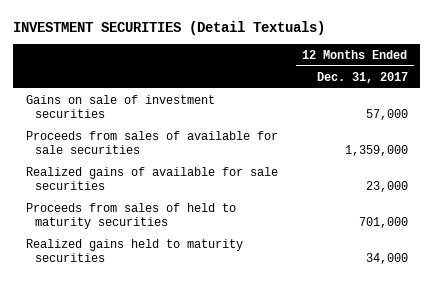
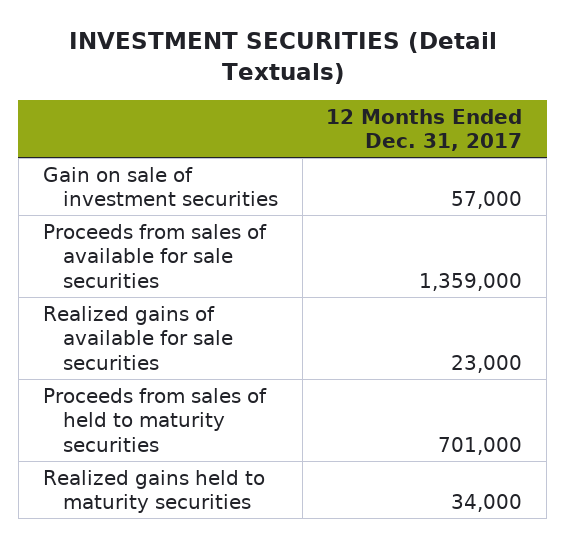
[25,94,215,119] Gains on sale of investment securities -> [42,166,278,207] Gain on sale of investment securities

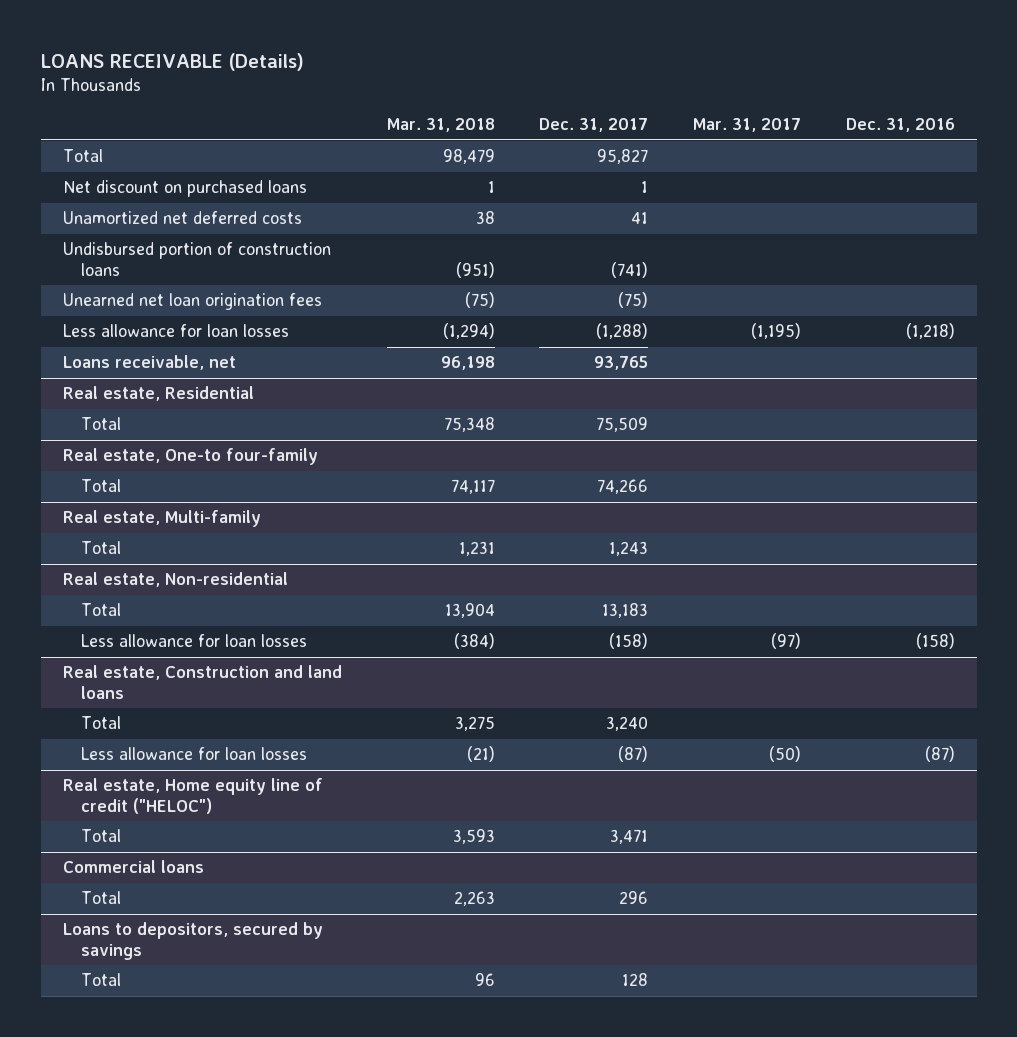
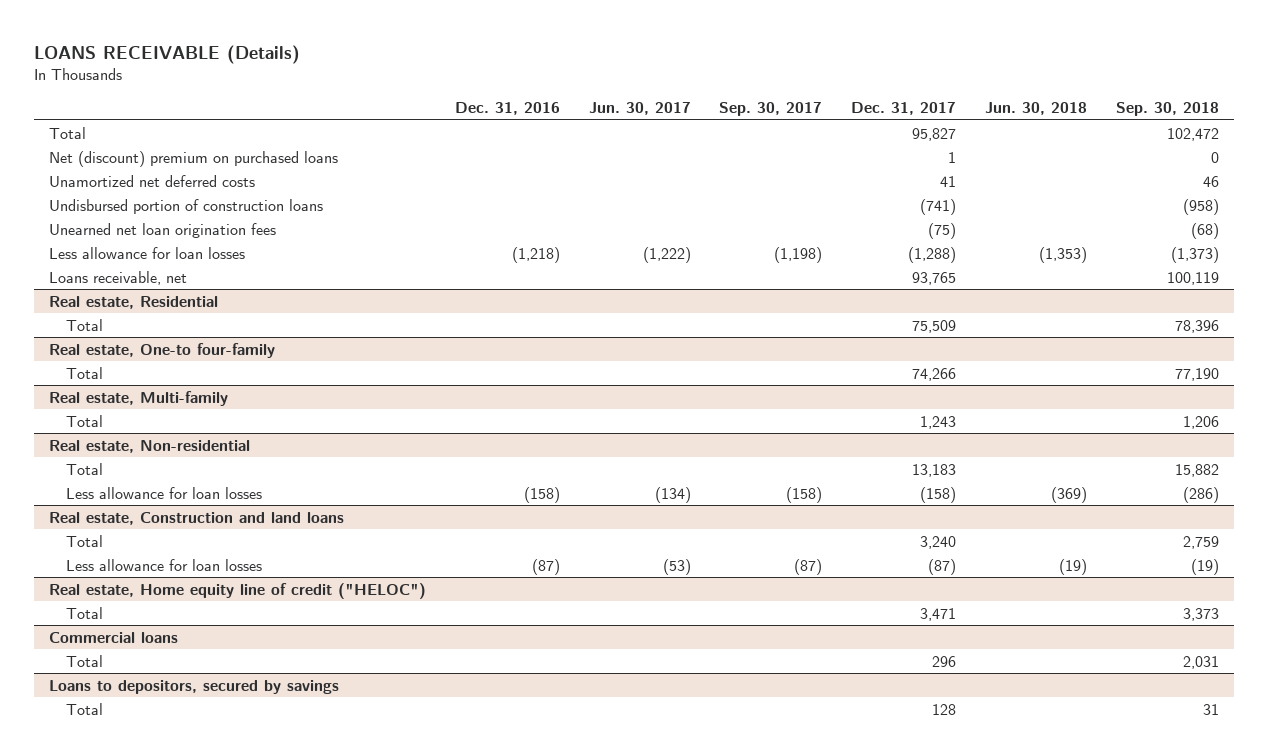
[386,118,495,133] Mar. 31, 2018 -> none
[692,118,801,133] Mar. 31, 2017 -> none
none -> [588,102,691,116] Jun. 30, 2017
none -> [719,102,823,117] Sep. 30, 2017
none -> [985,102,1088,116] Jun. 30, 2018
none -> [1116,102,1220,117] Sep. 30, 2018
[62,180,307,198] Net discount on purchased loans -> [48,150,338,167] Net (discount) premium on purchased loans

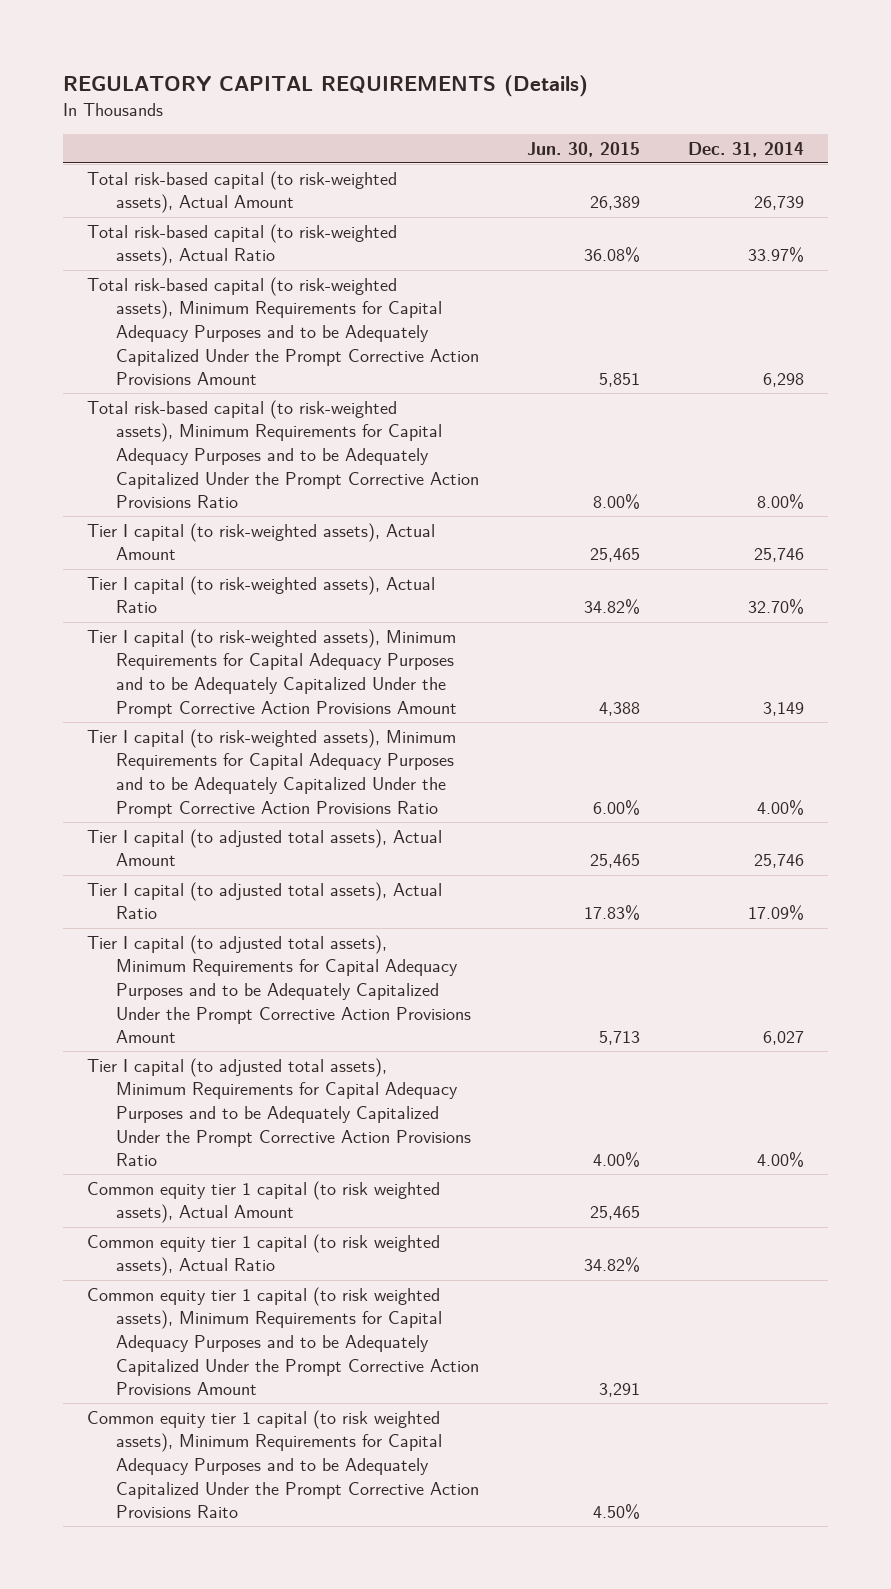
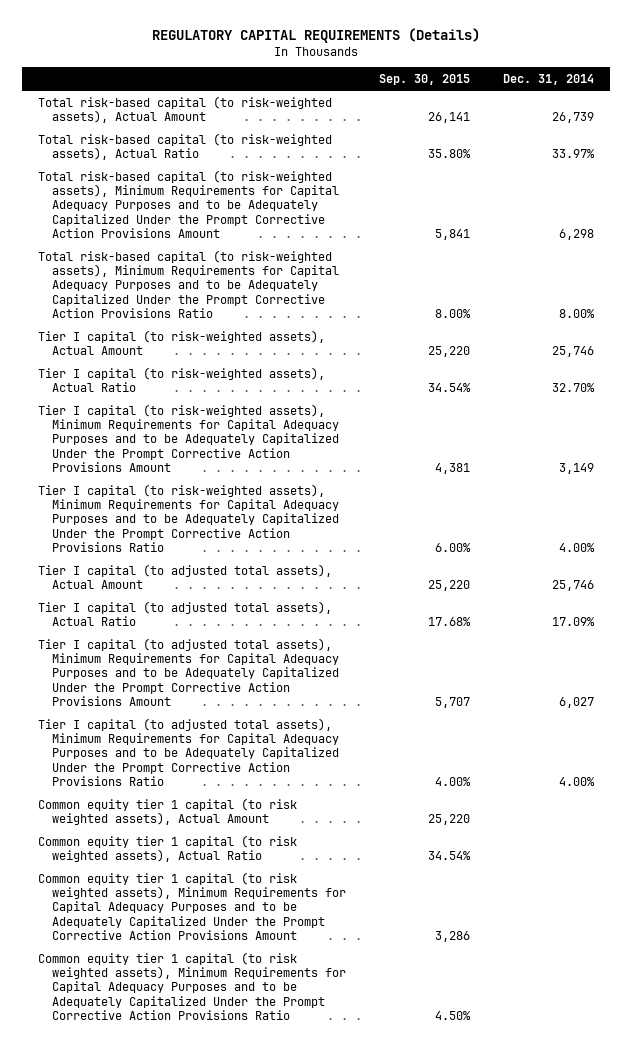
[526,141,640,157] Jun. 30, 2015 -> none
none -> [378,74,470,86] Sep. 30, 2015
[87,1409,479,1519] Common equity tier 1 capital (to risk weighted assets), Minimum Requirements for Capital Adequacy Purposes and to be Adequately Capitalized Under the Prompt Corrective Action Provisions Raito -> [38,951,346,1021] Common equity tier 1 capital (to risk weighted assets), Minimum Requirements for Capital Adequacy Purposes and to be Adequately Capitalized Under the Prompt Corrective Action Provisions Ratio

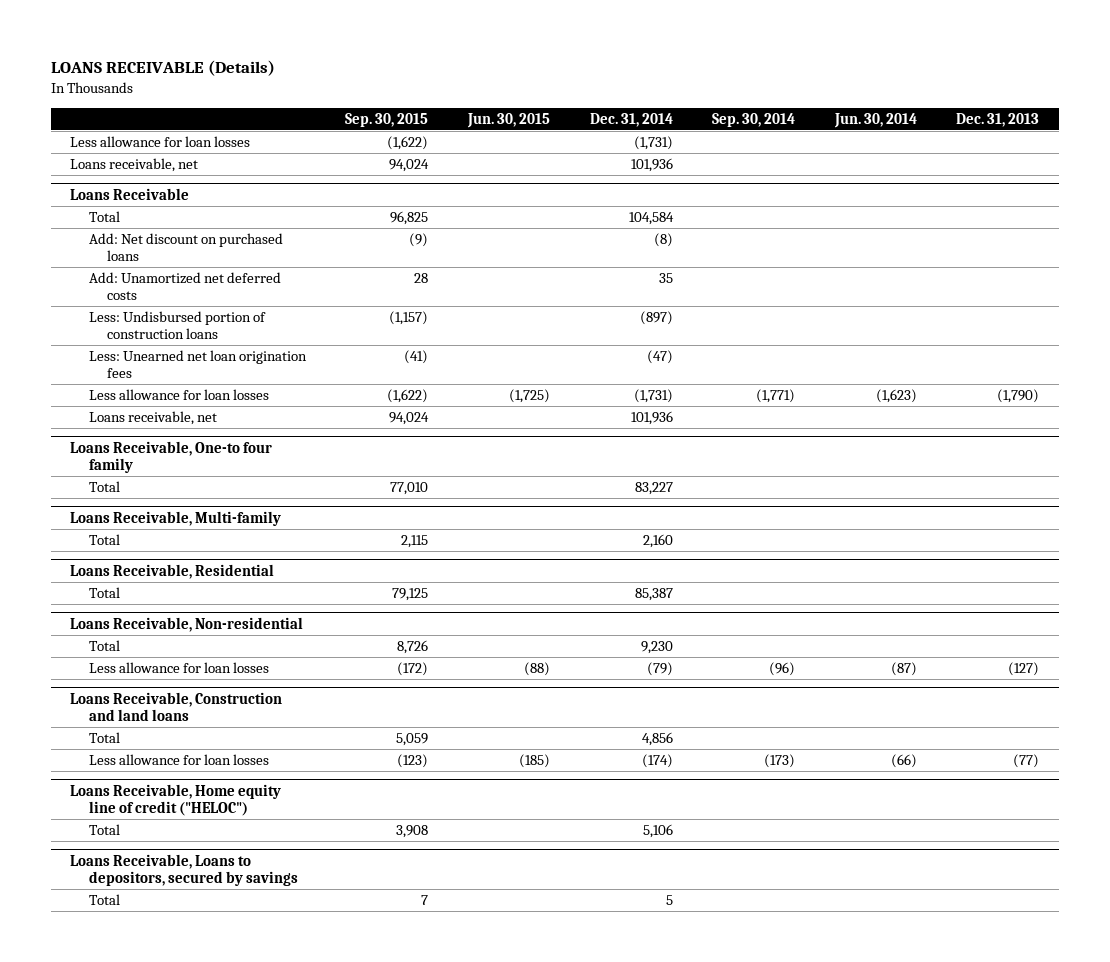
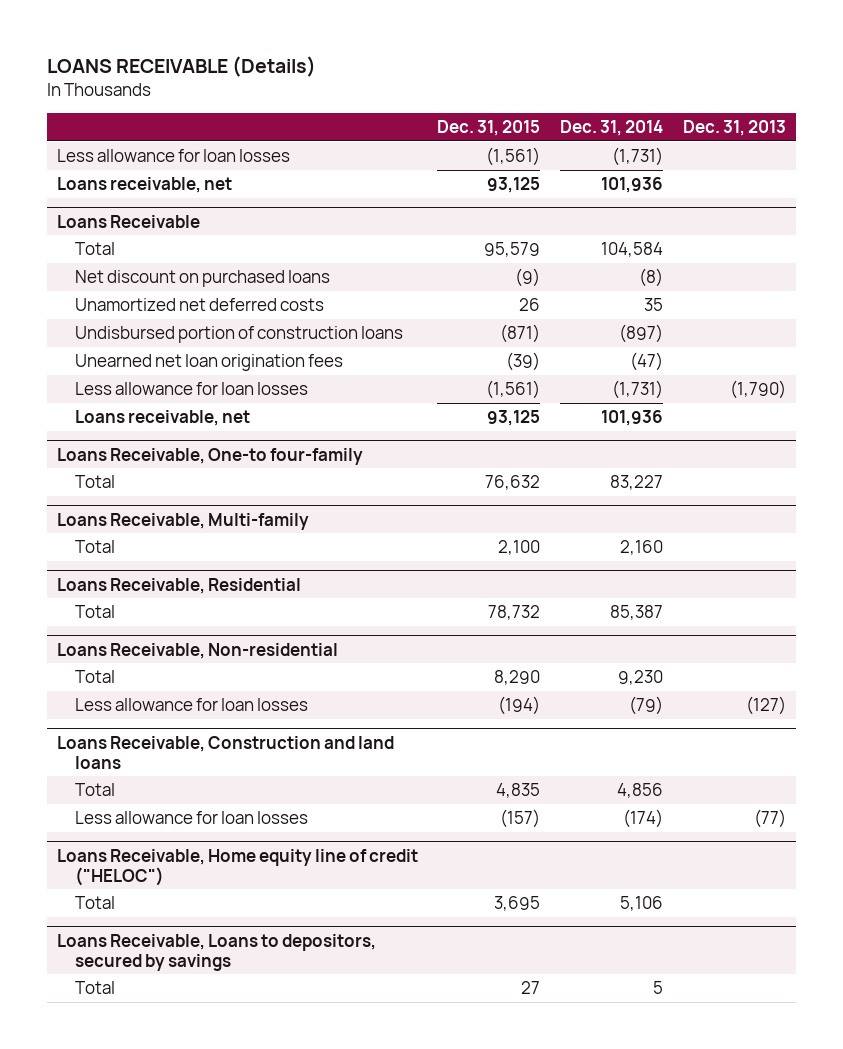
[345,112,429,127] Sep. 30, 2015 -> none
[467,112,551,128] Jun. 30, 2015 -> none
[712,112,796,127] Sep. 30, 2014 -> none
[833,112,917,128] Jun. 30, 2014 -> none
none -> [437,120,541,137] Dec. 31, 2015
[88,233,283,262] Add: Net discount on purchased loans -> [75,269,331,287] Net discount on purchased loans
[88,272,281,301] Add: Unamortized net deferred costs -> [75,297,325,311] Unamortized net deferred costs
[88,311,266,340] Less: Undisbursed portion of construction loans -> [75,325,404,343] Undisbursed portion of construction loans
[88,350,307,379] Less: Unearned net loan origination fees -> [75,353,344,371] Unearned net loan origination fees
[70,440,273,473] Loans Receivable, One-to four family -> [56,447,363,465] Loans Receivable, One-to four-family

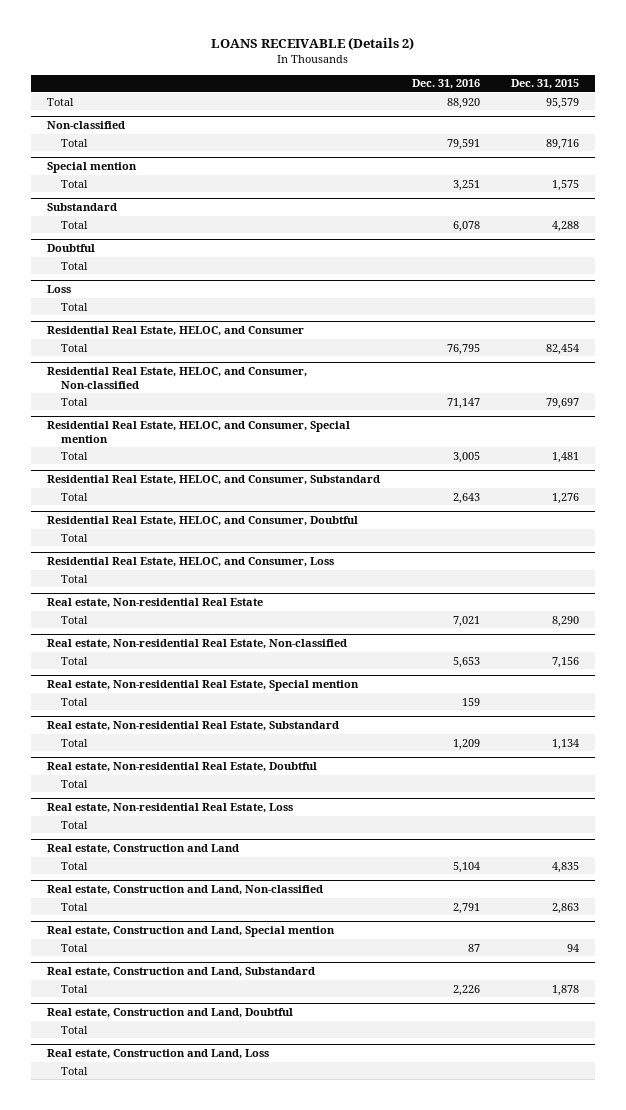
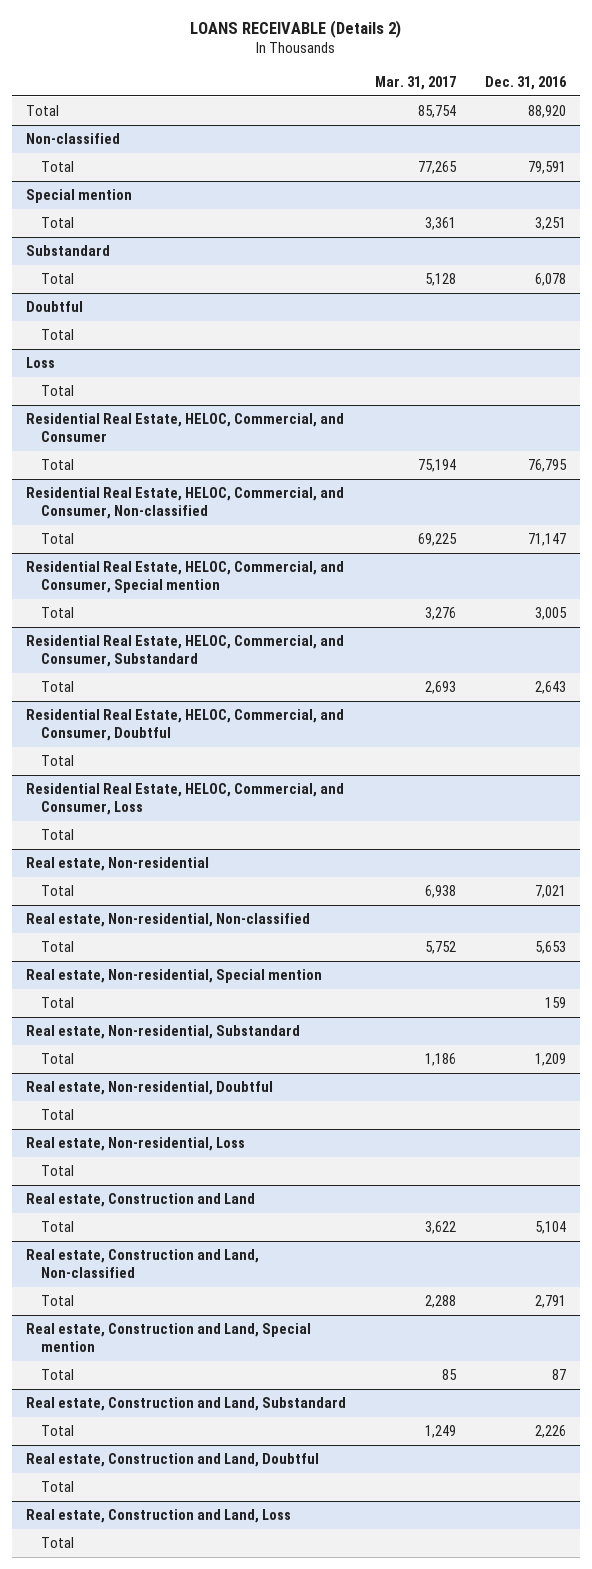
[511,79,580,90] Dec. 31, 2015 -> none
none -> [374,75,456,90] Mar. 31, 2017
[46,326,304,337] Residential Real Estate, HELOC, and Consumer -> [26,413,345,442] Residential Real Estate, HELOC, Commercial, and Consumer
[46,367,307,389] Residential Real Estate, HELOC, and Consumer, Non-classified -> [26,487,345,519] Residential Real Estate, HELOC, Commercial, and Consumer, Non-classified
[46,421,350,443] Residential Real Estate, HELOC, and Consumer, Special mention -> [26,561,345,593] Residential Real Estate, HELOC, Commercial, and Consumer, Special mention
[46,475,380,486] Residential Real Estate, HELOC, and Consumer, Substandard -> [26,635,345,667] Residential Real Estate, HELOC, Commercial, and Consumer, Substandard
[46,516,358,527] Residential Real Estate, HELOC, and Consumer, Doubtful -> [26,709,345,741] Residential Real Estate, HELOC, Commercial, and Consumer, Doubtful
[46,557,334,568] Residential Real Estate, HELOC, and Consumer, Loss -> [26,783,345,815] Residential Real Estate, HELOC, Commercial, and Consumer, Loss
[46,598,263,609] Real estate, Non-residential Real Estate -> [26,857,210,872] Real estate, Non-residential
[46,639,347,650] Real estate, Non-residential Real Estate, Non-classified -> [26,913,311,928] Real estate, Non-residential, Non-classified
[46,680,359,692] Real estate, Non-residential Real Estate, Special mention -> [26,969,323,984] Real estate, Non-residential, Special mention
[46,721,339,732] Real estate, Non-residential Real Estate, Substandard -> [26,1025,301,1040] Real estate, Non-residential, Substandard
[46,762,317,773] Real estate, Non-residential Real Estate, Doubtful -> [26,1081,274,1096] Real estate, Non-residential, Doubtful
[46,803,293,814] Real estate, Non-residential Real Estate, Loss -> [26,1137,246,1152] Real estate, Non-residential, Loss

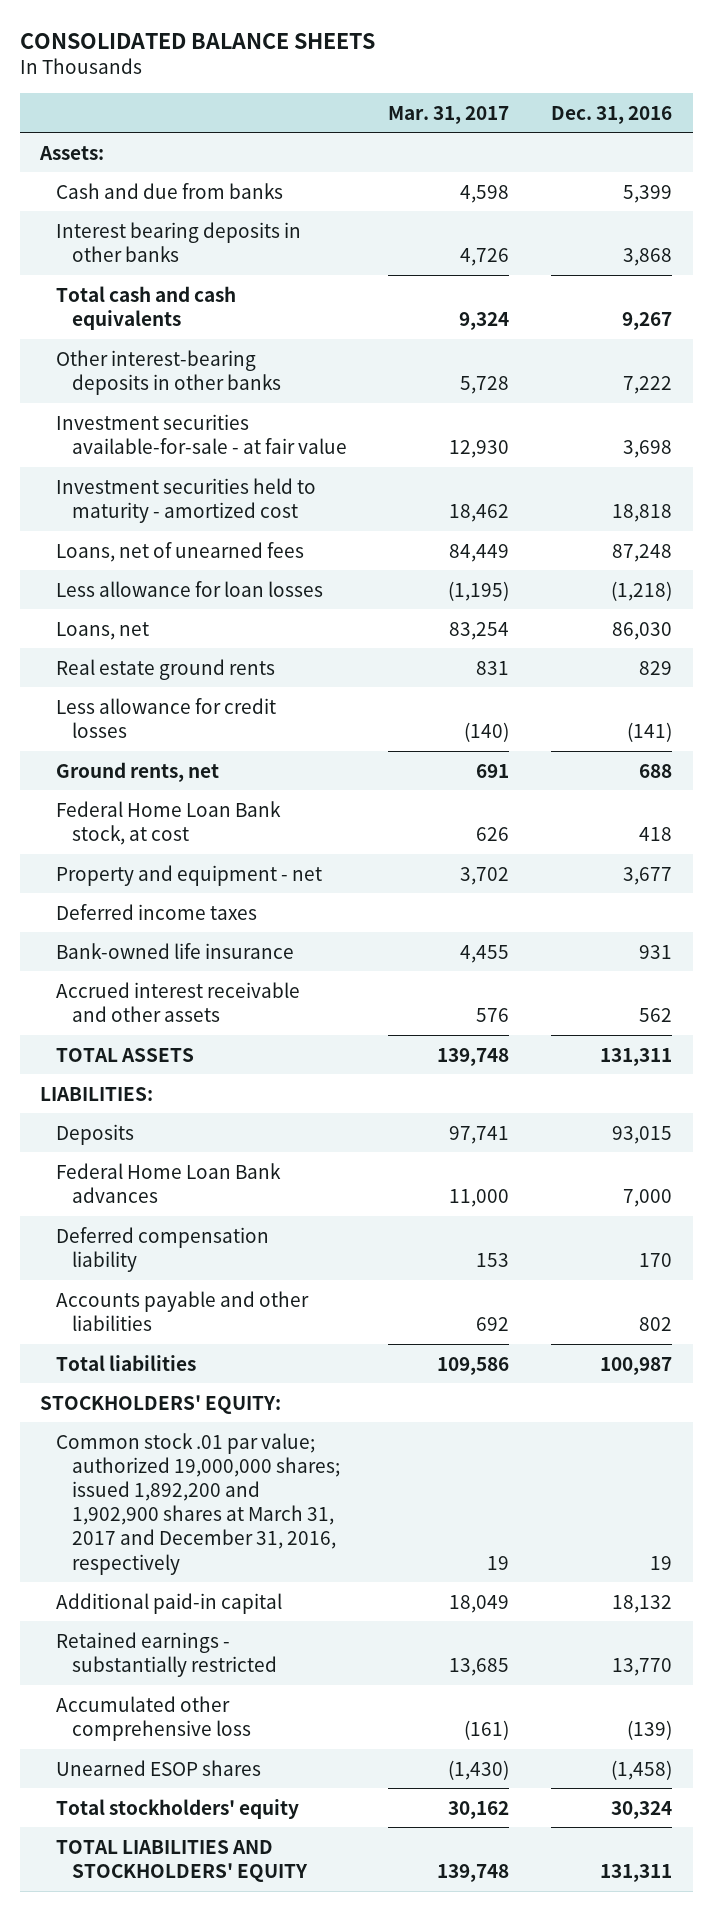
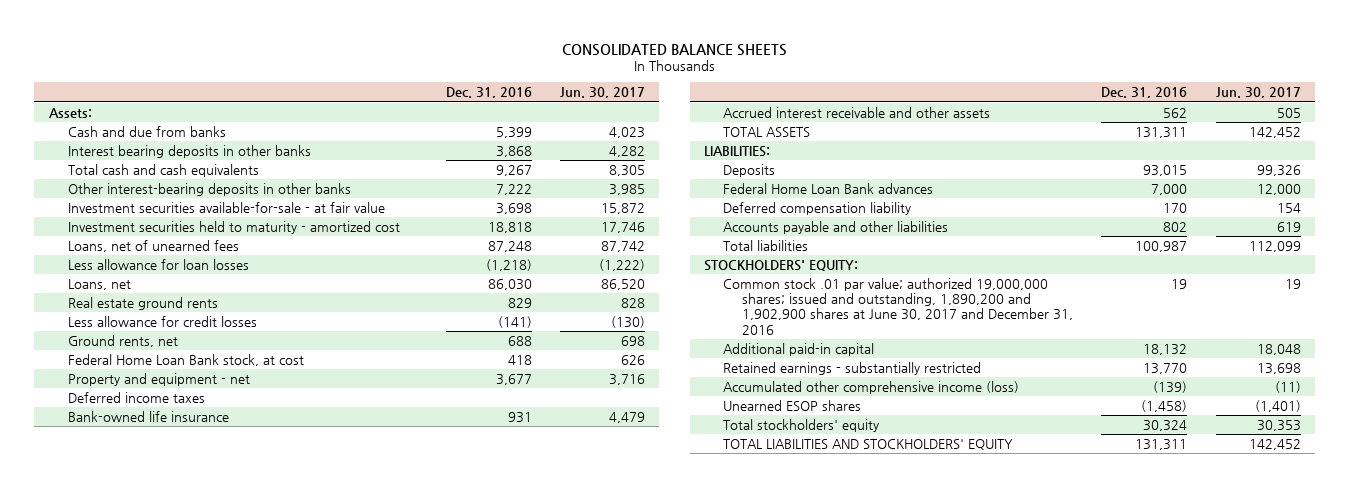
[388,105,510,124] Mar. 31, 2017 -> none
none -> [560,87,646,99] Jun. 30, 2017
[56,1432,340,1575] Common stock .01 par value; authorized 19,000,000 shares; issued 1,892,200 and 1,902,900 shares at March 31, 2017 and December 31, 2016, respectively -> [723,277,1074,335] Common stock .01 par value; authorized 19,000,000 shares; issued and outstanding, 1,890,200 and 1,902,900 shares at June 30, 2017 and December 31, 2016
[56,1695,251,1741] Accumulated other comprehensive loss -> [723,380,1020,394] Accumulated other comprehensive income (loss)

